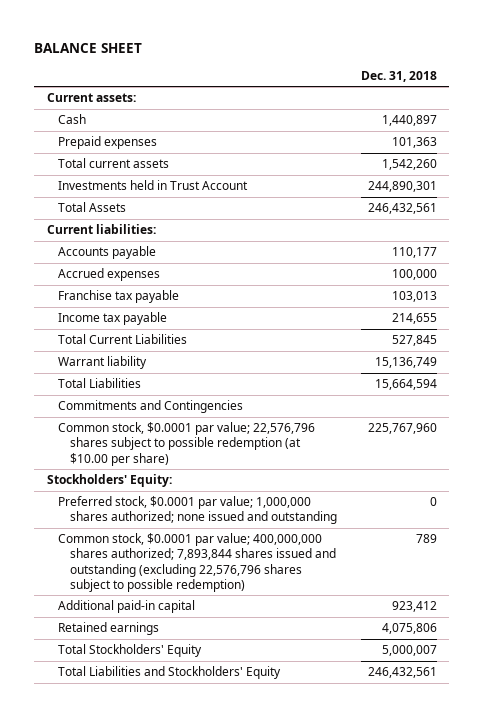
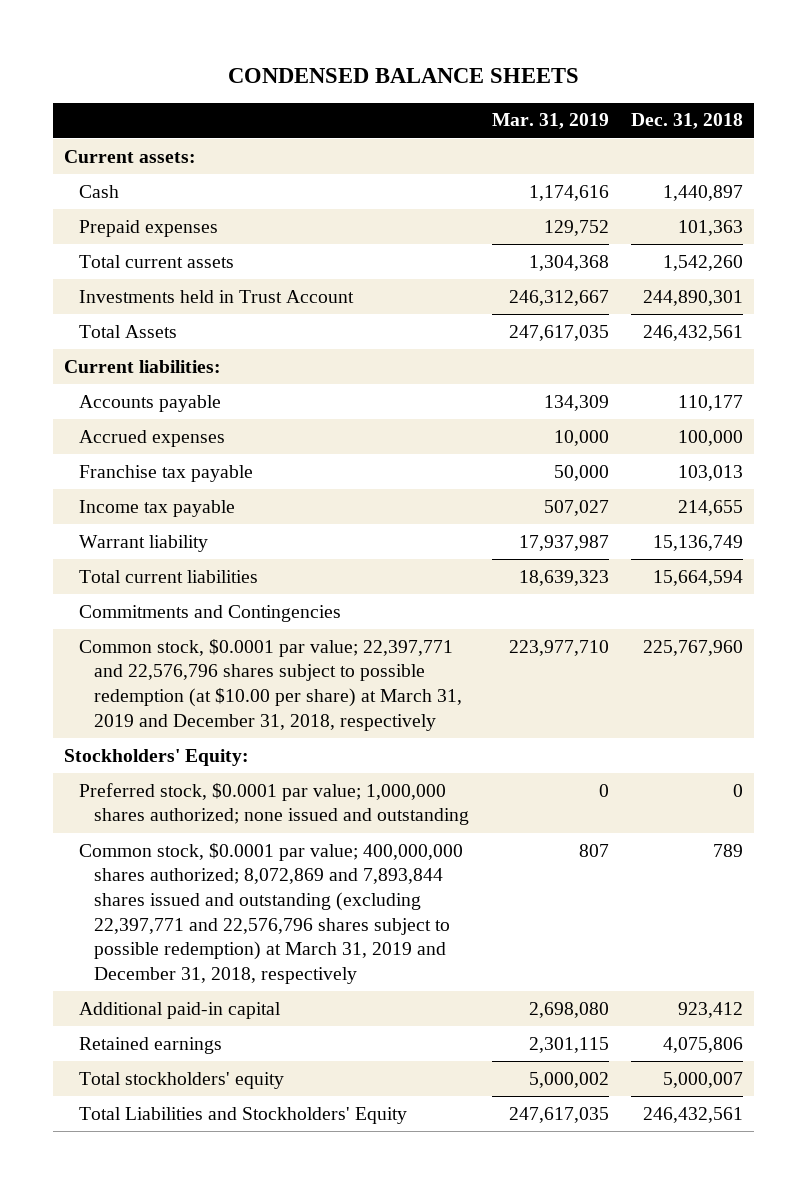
[34,42,143,53] BALANCE SHEET -> [227,67,579,83] CONDENSED BALANCE SHEETS
none -> [491,113,609,130] Mar. 31, 2019
[58,334,188,345] Total Current Liabilities -> none
[58,378,142,389] Total Liabilities -> [79,569,259,583] Total current liabilities
[58,422,316,466] Common stock, $0.0001 par value; 22,576,796 shares subject to possible redemption (at $10.00 per share) -> [79,638,463,731] Common stock, $0.0001 par value; 22,397,771 and 22,576,796 shares subject to possible redemption (at $10.00 per share) at March 31, 2019 and December 31, 2018, respectively
[58,533,336,592] Common stock, $0.0001 par value; 400,000,000 shares authorized; 7,893,844 shares issued and outstanding (excluding 22,576,796 shares subject to possible redemption) -> [79,842,464,984] Common stock, $0.0001 par value; 400,000,000 shares authorized; 8,072,869 and 7,893,844 shares issued and outstanding (excluding 22,397,771 and 22,576,796 shares subject to possible redemption) at March 31, 2019 and December 31, 2018, respectively
[58,644,203,658] Total Stockholders' Equity -> [79,1071,285,1089] Total stockholders' equity

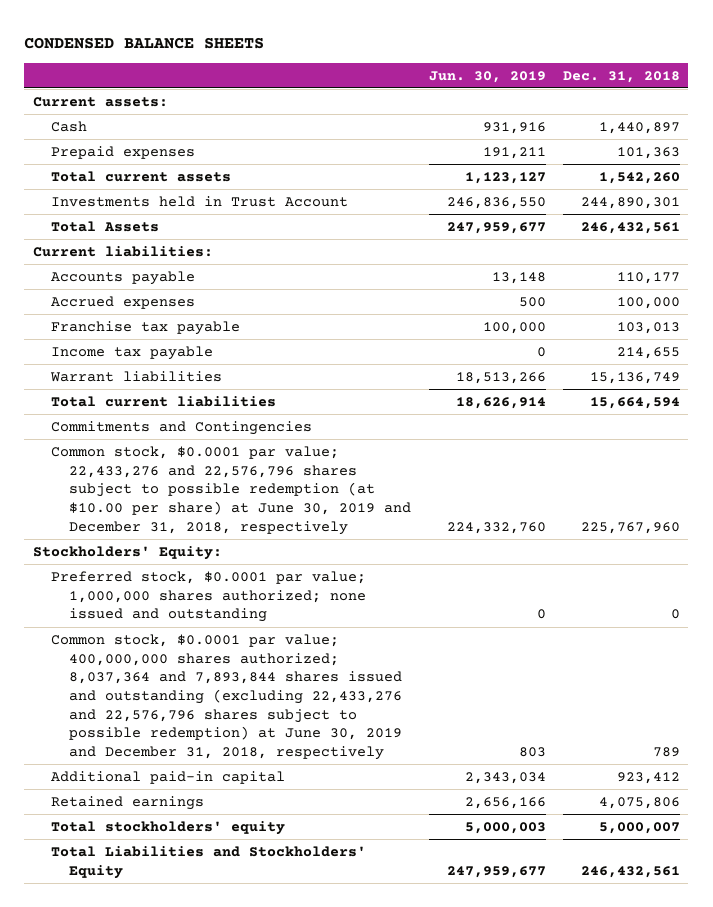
[491,113,609,130] Mar. 31, 2019 -> none
none -> [428,70,546,83] Jun. 30, 2019
[79,534,209,552] Warrant liability -> [50,370,223,382] Warrant liabilities
[79,638,463,731] Common stock, $0.0001 par value; 22,397,771 and 22,576,796 shares subject to possible redemption (at $10.00 per share) at March 31, 2019 and December 31, 2018, respectively -> [51,445,412,535] Common stock, $0.0001 par value; 22,433,276 and 22,576,796 shares subject to possible redemption (at $10.00 per share) at June 30, 2019 and December 31, 2018, respectively
[79,782,470,826] Preferred stock, $0.0001 par value; 1,000,000 shares authorized; none issued and outstanding -> [51,570,367,623] Preferred stock, $0.0001 par value; 1,000,000 shares authorized; none issued and outstanding
[79,842,464,984] Common stock, $0.0001 par value; 400,000,000 shares authorized; 8,072,869 and 7,893,844 shares issued and outstanding (excluding 22,397,771 and 22,576,796 shares subject to possible redemption) at March 31, 2019 and December 31, 2018, respectively -> [51,633,403,761] Common stock, $0.0001 par value; 400,000,000 shares authorized; 8,037,364 and 7,893,844 shares issued and outstanding (excluding 22,433,276 and 22,576,796 shares subject to possible redemption) at June 30, 2019 and December 31, 2018, respectively

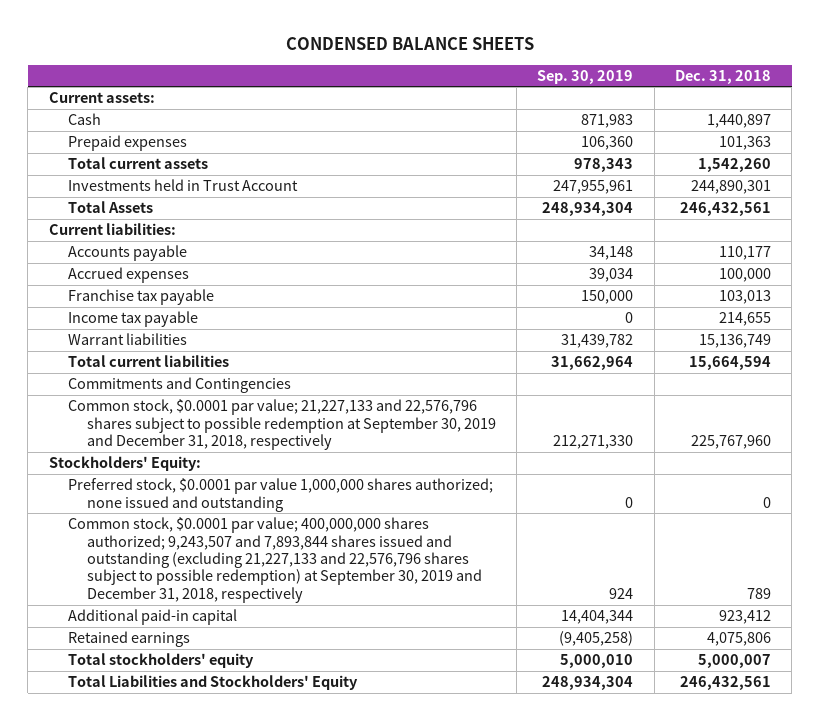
[428,70,546,83] Jun. 30, 2019 -> none
none -> [537,69,634,84] Sep. 30, 2019
[51,445,412,535] Common stock, $0.0001 par value; 22,433,276 and 22,576,796 shares subject to possible redemption (at $10.00 per share) at June 30, 2019 and December 31, 2018, respectively -> [67,399,496,451] Common stock, $0.0001 par value; 21,227,133 and 22,576,796 shares subject to possible redemption at September 30, 2019 and December 31, 2018, respectively
[51,570,367,623] Preferred stock, $0.0001 par value; 1,000,000 shares authorized; none issued and outstanding -> [67,478,493,512] Preferred stock, $0.0001 par value 1,000,000 shares authorized; none issued and outstanding
[51,633,403,761] Common stock, $0.0001 par value; 400,000,000 shares authorized; 8,037,364 and 7,893,844 shares issued and outstanding (excluding 22,433,276 and 22,576,796 shares subject to possible redemption) at June 30, 2019 and December 31, 2018, respectively -> [67,517,482,603] Common stock, $0.0001 par value; 400,000,000 shares authorized; 9,243,507 and 7,893,844 shares issued and outstanding (excluding 21,227,133 and 22,576,796 shares subject to possible redemption) at September 30, 2019 and December 31, 2018, respectively

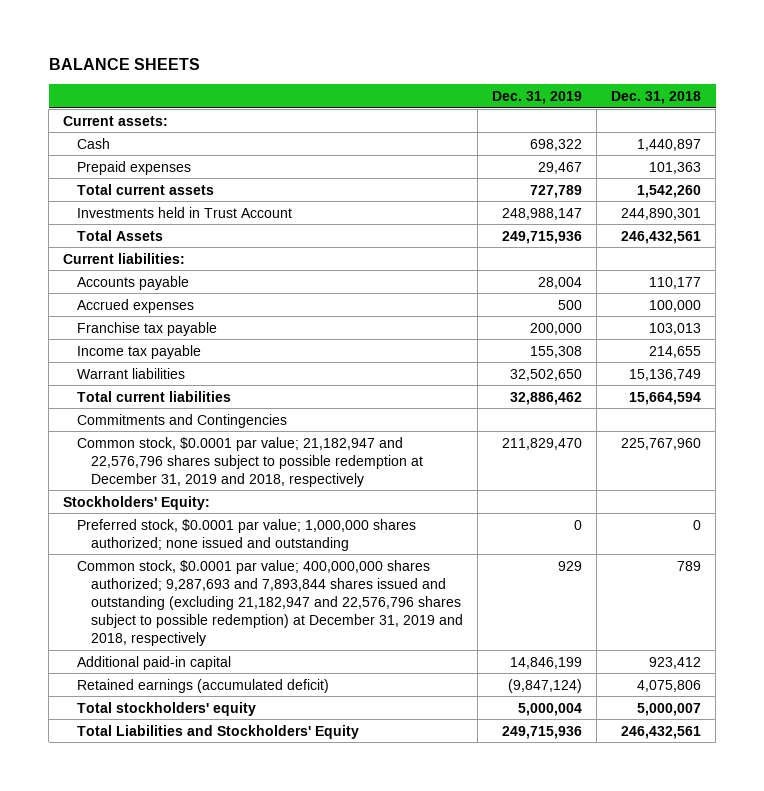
[285,37,534,51] CONDENSED BALANCE SHEETS -> [48,58,200,71] BALANCE SHEETS
[537,69,634,84] Sep. 30, 2019 -> none
none -> [492,91,583,105] Dec. 31, 2019
[67,399,496,451] Common stock, $0.0001 par value; 21,227,133 and 22,576,796 shares subject to possible redemption at September 30, 2019 and December 31, 2018, respectively -> [77,436,424,487] Common stock, $0.0001 par value; 21,182,947 and 22,576,796 shares subject to possible redemption at December 31, 2019 and 2018, respectively
[67,478,493,512] Preferred stock, $0.0001 par value 1,000,000 shares authorized; none issued and outstanding -> [77,518,417,551] Preferred stock, $0.0001 par value; 1,000,000 shares authorized; none issued and outstanding
[67,517,482,603] Common stock, $0.0001 par value; 400,000,000 shares authorized; 9,243,507 and 7,893,844 shares issued and outstanding (excluding 21,227,133 and 22,576,796 shares subject to possible redemption) at September 30, 2019 and December 31, 2018, respectively -> [77,559,464,646] Common stock, $0.0001 par value; 400,000,000 shares authorized; 9,287,693 and 7,893,844 shares issued and outstanding (excluding 21,182,947 and 22,576,796 shares subject to possible redemption) at December 31, 2019 and 2018, respectively
[67,631,190,648] Retained earnings -> [77,678,330,693] Retained earnings (accumulated deficit)

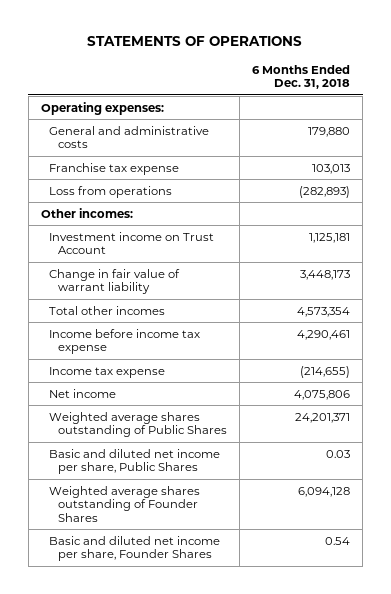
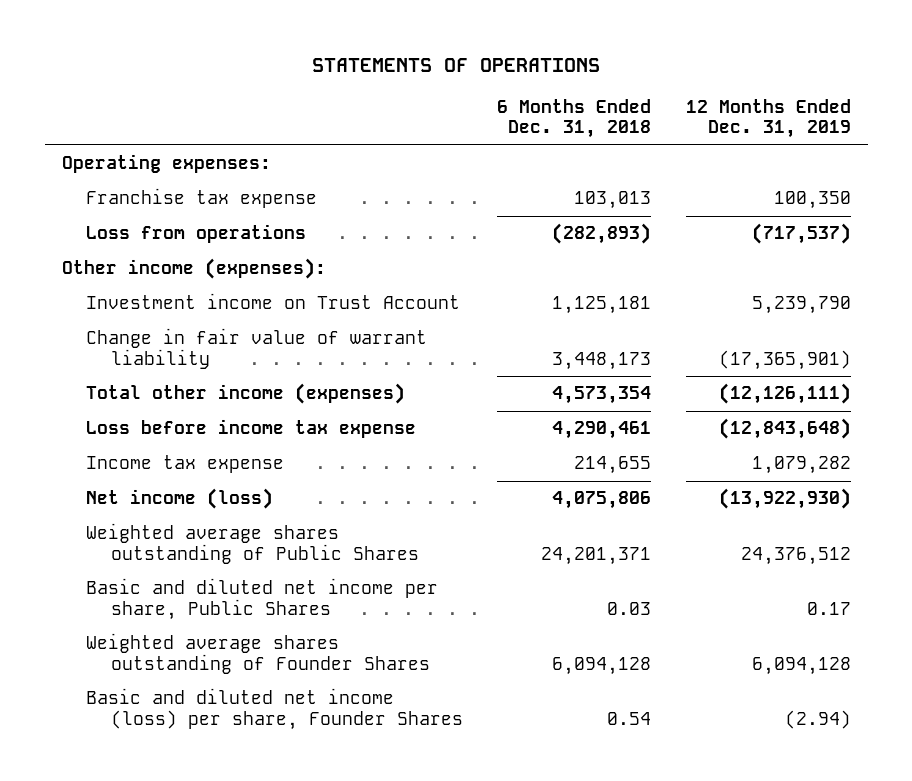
none -> [685,98,851,139] 12 Months Ended Dec. 31, 2019
[49,125,210,149] General and administrative costs -> none
[40,207,133,218] Other incomes: -> [61,258,326,280] Other income (expenses):
[49,305,166,315] Total other incomes -> [86,383,406,405] Total other income (expenses)
[49,328,201,355] Income before income tax expense -> [86,419,417,439] Loss before income tax expense
[300,365,351,378] (214,655) -> [574,456,652,475] 214,655
[49,388,117,398] Net income -> [86,488,274,510] Net income (loss)
[49,535,221,562] Basic and diluted net income per share, Founder Shares -> [86,688,463,731] Basic and diluted net income (loss) per share, Founder Shares

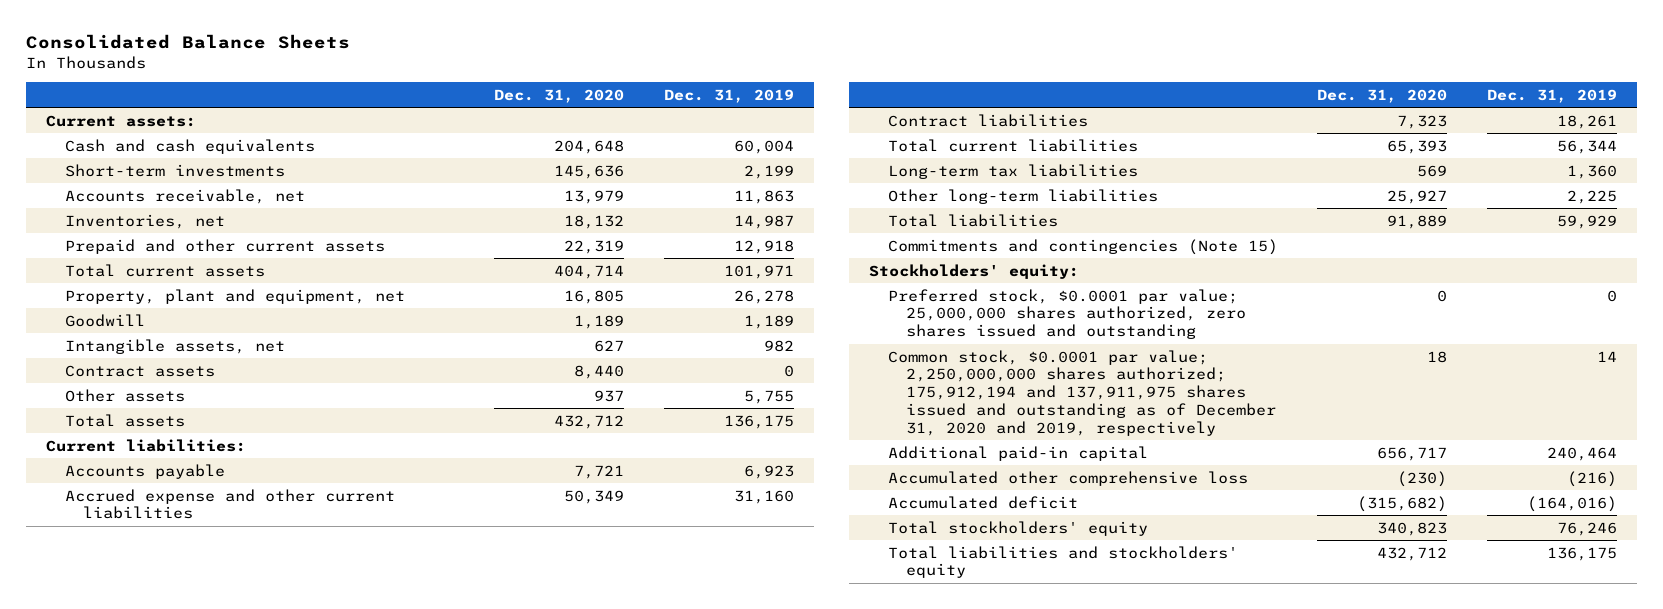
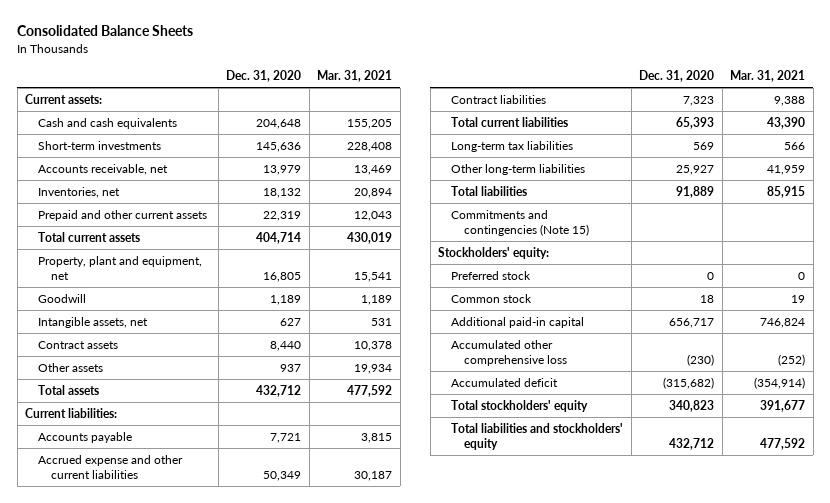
[663,88,794,103] Dec. 31, 2019 -> none
none -> [317,70,393,83] Mar. 31, 2021
[887,288,1247,340] Preferred stock, $0.0001 par value; 25,000,000 shares authorized, zero shares issued and outstanding -> [451,270,532,280] Preferred stock
[887,349,1277,436] Common stock, $0.0001 par value; 2,250,000,000 shares authorized; 175,912,194 and 137,911,975 shares issued and outstanding as of December 31, 2020 and 2019, respectively -> [451,293,533,303] Common stock

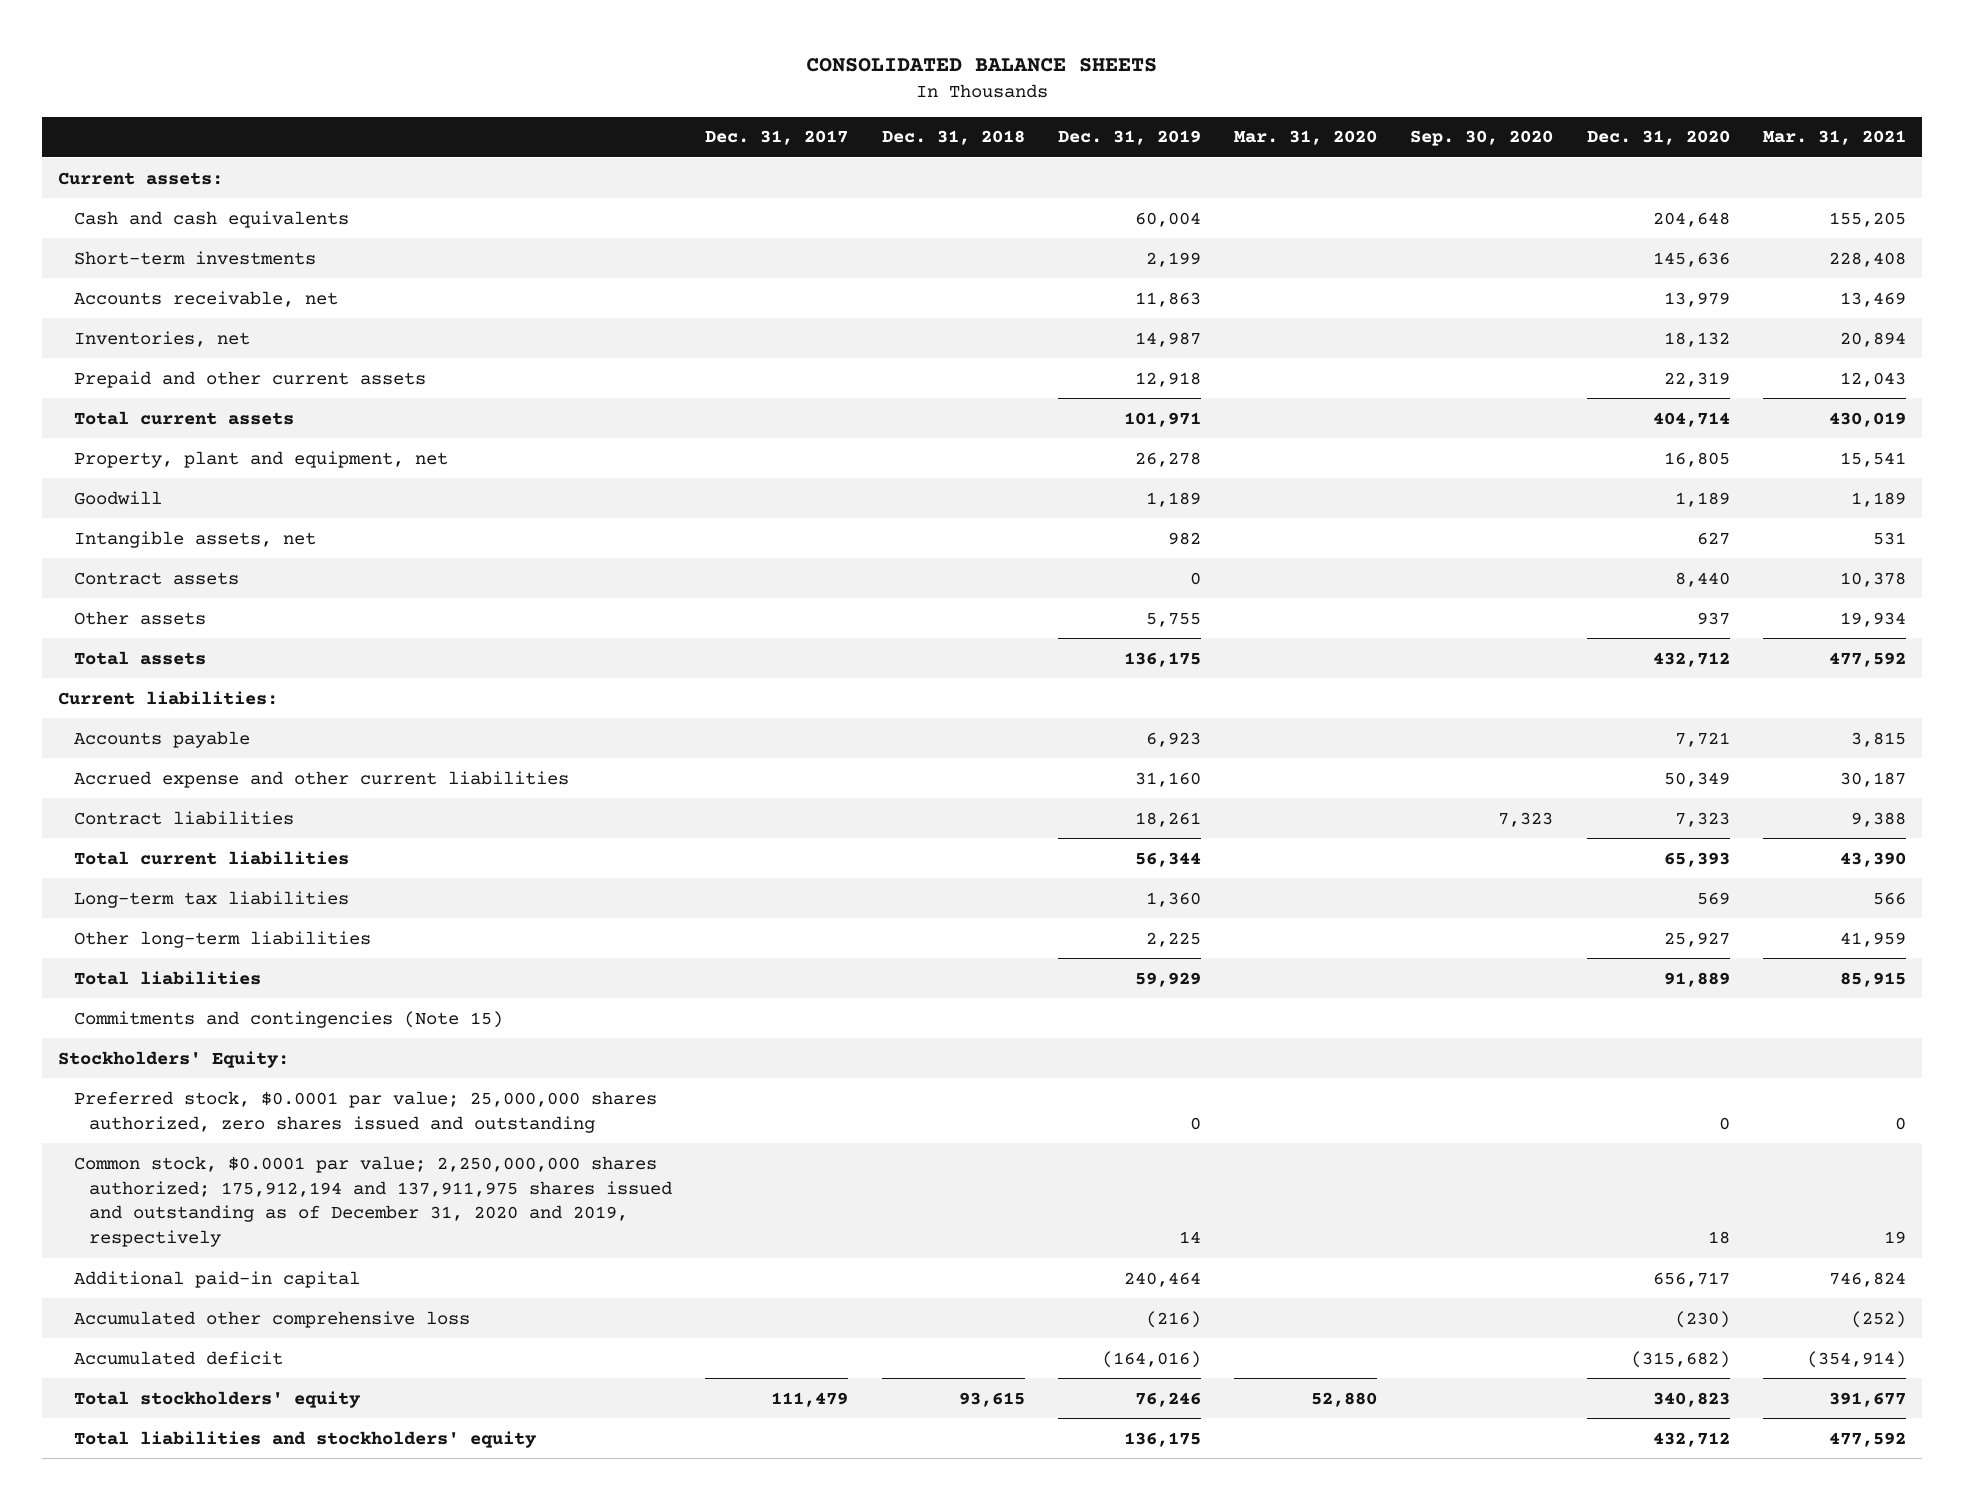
[17,25,194,37] Consolidated Balance Sheets -> [805,58,1157,73] CONSOLIDATED BALANCE SHEETS
none -> [705,130,849,146] Dec. 31, 2017
none -> [881,130,1025,146] Dec. 31, 2018
none -> [1057,130,1201,146] Dec. 31, 2019
none -> [1234,130,1378,146] Mar. 31, 2020
none -> [1410,130,1554,147] Sep. 30, 2020
[438,246,550,259] Stockholders' equity: -> [58,1050,290,1068] Stockholders' Equity:
[451,270,532,280] Preferred stock -> [73,1090,657,1133] Preferred stock, $0.0001 par value; 25,000,000 shares authorized, zero shares issued and outstanding
[451,293,533,303] Common stock -> [73,1155,673,1248] Common stock, $0.0001 par value; 2,250,000,000 shares authorized; 175,912,194 and 137,911,975 shares issued and outstanding as of December 31, 2020 and 2019, respectively

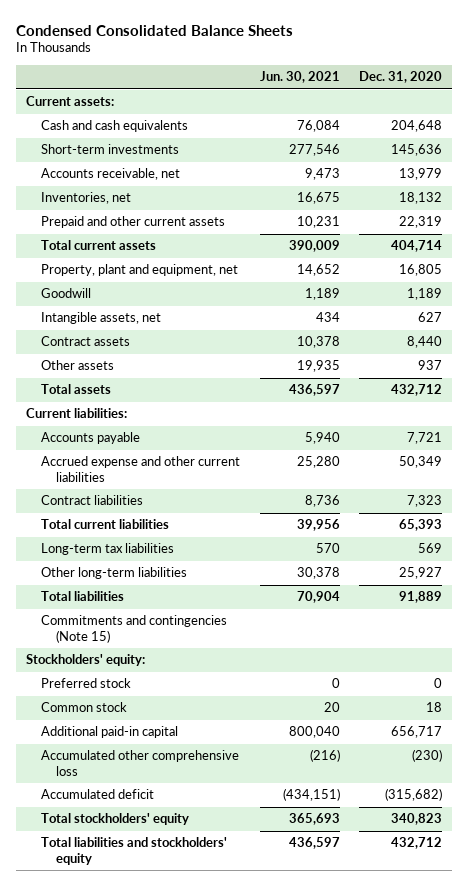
[805,58,1157,73] CONSOLIDATED BALANCE SHEETS -> [16,24,294,36] Condensed Consolidated Balance Sheets
[705,130,849,146] Dec. 31, 2017 -> none
[881,130,1025,146] Dec. 31, 2018 -> none
[1057,130,1201,146] Dec. 31, 2019 -> none
[1234,130,1378,146] Mar. 31, 2020 -> none
[1410,130,1554,147] Sep. 30, 2020 -> none
[1762,130,1906,146] Mar. 31, 2021 -> none
none -> [259,71,340,84] Jun. 30, 2021
[58,1050,290,1068] Stockholders' Equity: -> [25,654,145,667] Stockholders' equity:
[73,1090,657,1133] Preferred stock, $0.0001 par value; 25,000,000 shares authorized, zero shares issued and outstanding -> [41,678,132,689] Preferred stock
[73,1155,673,1248] Common stock, $0.0001 par value; 2,250,000,000 shares authorized; 175,912,194 and 137,911,975 shares issued and outstanding as of December 31, 2020 and 2019, respectively -> [41,702,128,713] Common stock

